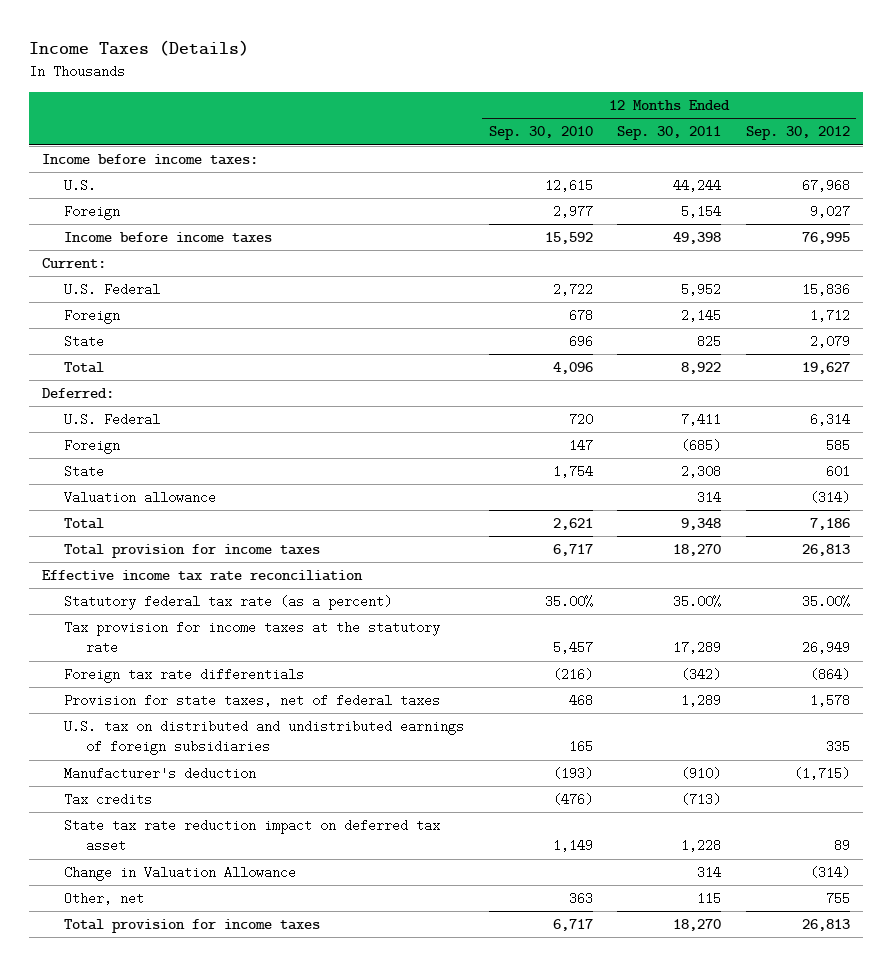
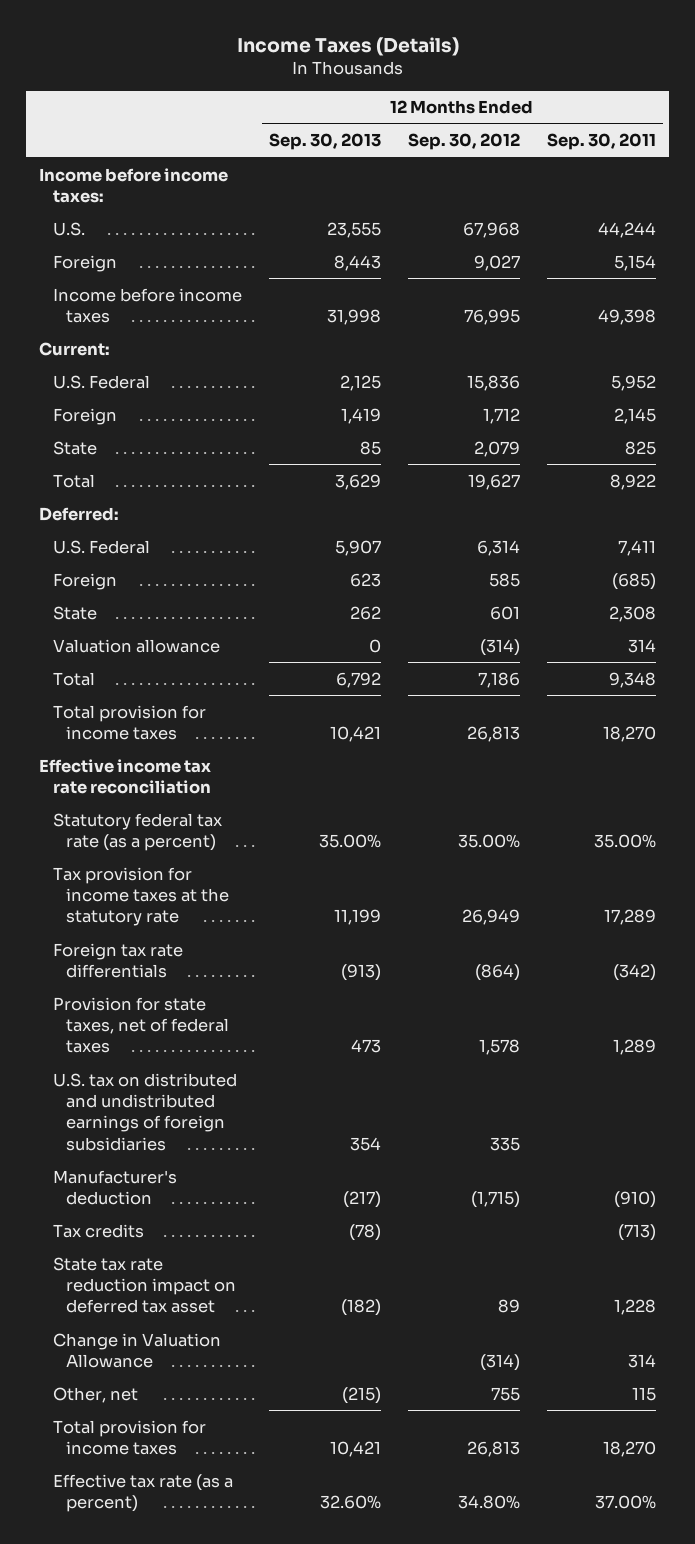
[488,126,593,141] Sep. 30, 2010 -> none
none -> [268,133,381,151] Sep. 30, 2013
none -> [52,1473,233,1512] Effective tax rate (as a percent)

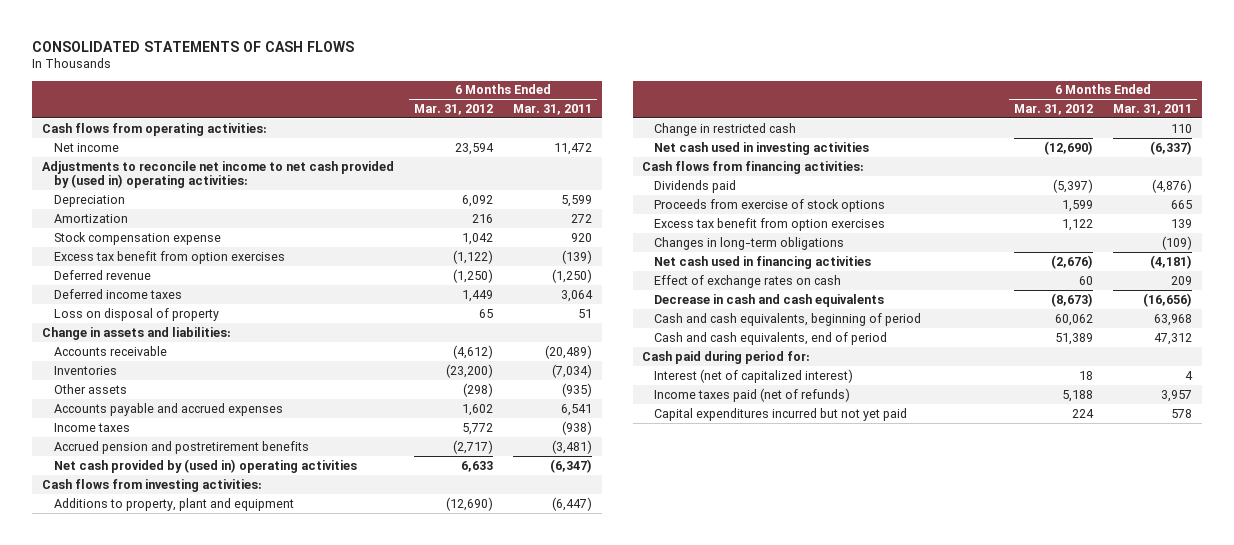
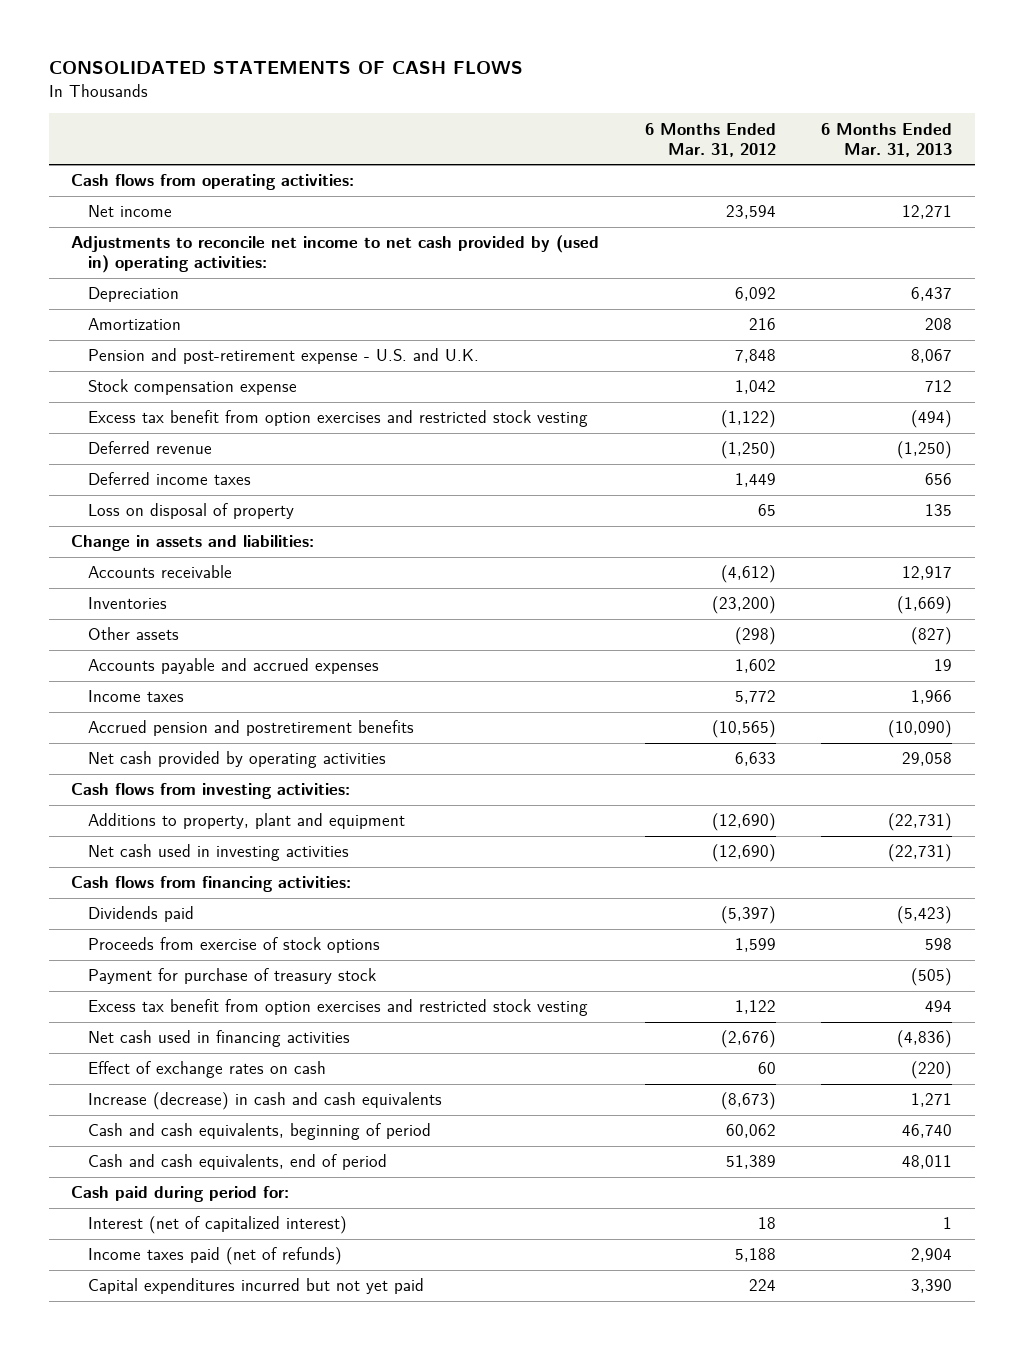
[512,103,592,115] Mar. 31, 2011 -> none
none -> [821,122,953,157] 6 Months Ended Mar. 31, 2013
none -> [88,348,480,365] Pension and post-retirement expense - U.S. and U.K.
[53,250,285,264] Excess tax benefit from option exercises -> [88,410,589,428] Excess tax benefit from option exercises and restricted stock vesting
[453,439,494,454] (2,717) -> [711,720,776,739] (10,565)
[53,458,357,473] Net cash provided by (used in) operating activities -> [88,751,387,769] Net cash provided by operating activities
[653,122,796,136] Change in restricted cash -> none
[653,236,844,250] Changes in long-term obligations -> none
none -> [88,968,377,985] Payment for purchase of treasury stock
[653,217,885,231] Excess tax benefit from option exercises -> [88,999,589,1017] Excess tax benefit from option exercises and restricted stock vesting
[653,293,884,307] Decrease in cash and cash equivalents -> [88,1092,443,1111] Increase (decrease) in cash and cash equivalents

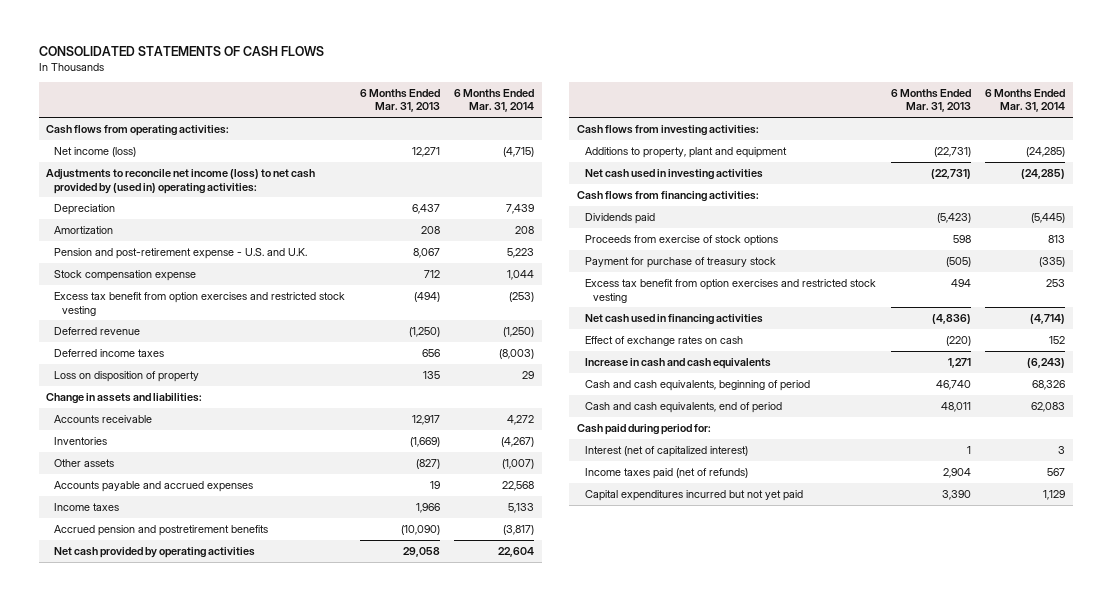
[644,122,776,157] 6 Months Ended Mar. 31, 2012 -> none
none -> [454,88,535,113] 6 Months Ended Mar. 31, 2014
[88,205,173,218] Net income -> [53,146,136,157] Net income (loss)
[71,235,600,274] Adjustments to reconcile net income to net cash provided by (used in) operating activities: -> [45,168,315,194] Adjustments to reconcile net income (loss) to net cash provided by (used in) operating activities:
[88,503,295,520] Loss on disposal of property -> [53,370,199,382] Loss on disposition of property
[88,1092,443,1111] Increase (decrease) in cash and cash equivalents -> [584,357,771,369] Increase in cash and cash equivalents

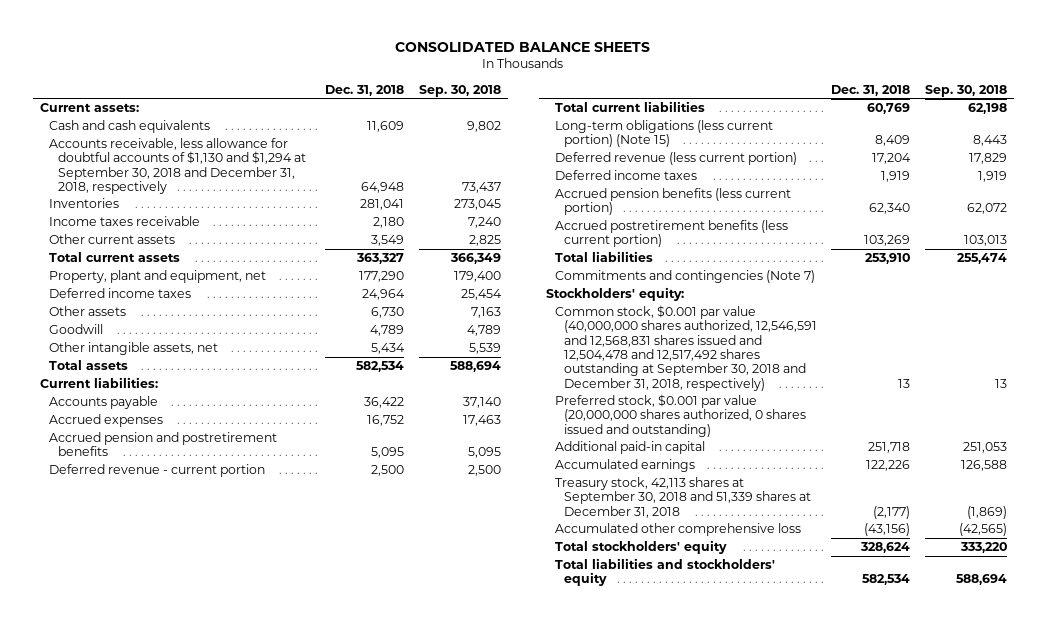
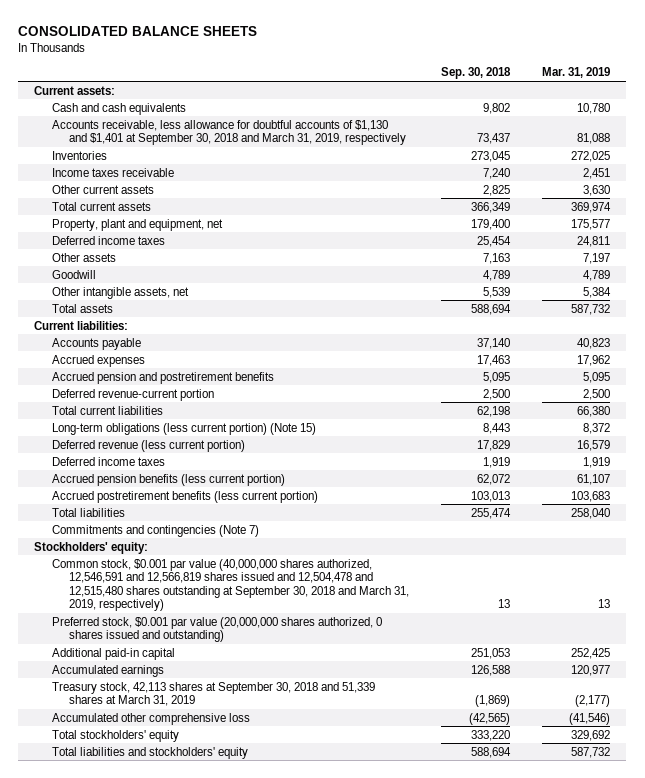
[325,84,405,96] Dec. 31, 2018 -> none
none -> [542,67,611,79] Mar. 31, 2019
[48,138,306,194] Accounts receivable, less allowance for doubtful accounts of $1,130 and $1,294 at September 30, 2018 and December 31, 2018, respectively -> [51,119,406,146] Accounts receivable, less allowance for doubtful accounts of $1,130 and $1,401 at September 30, 2018 and March 31, 2019, respectively
[48,464,265,478] Deferred revenue - current portion -> [51,388,214,401] Deferred revenue-current portion
[554,305,817,391] Common stock, $0.001 par value (40,000,000 shares authorized, 12,546,591 and 12,568,831 shares issued and 12,504,478 and 12,517,492 shares outstanding at September 30, 2018 and December 31, 2018, respectively) -> [51,558,409,612] Common stock, $0.001 par value (40,000,000 shares authorized, 12,546,591 and 12,566,819 shares issued and 12,504,478 and 12,515,480 shares outstanding at September 30, 2018 and March 31, 2019, respectively)
[554,477,811,518] Treasury stock, 42,113 shares at September 30, 2018 and 51,339 shares at December 31, 2018 -> [51,681,375,707] Treasury stock, 42,113 shares at September 30, 2018 and 51,339 shares at March 31, 2019

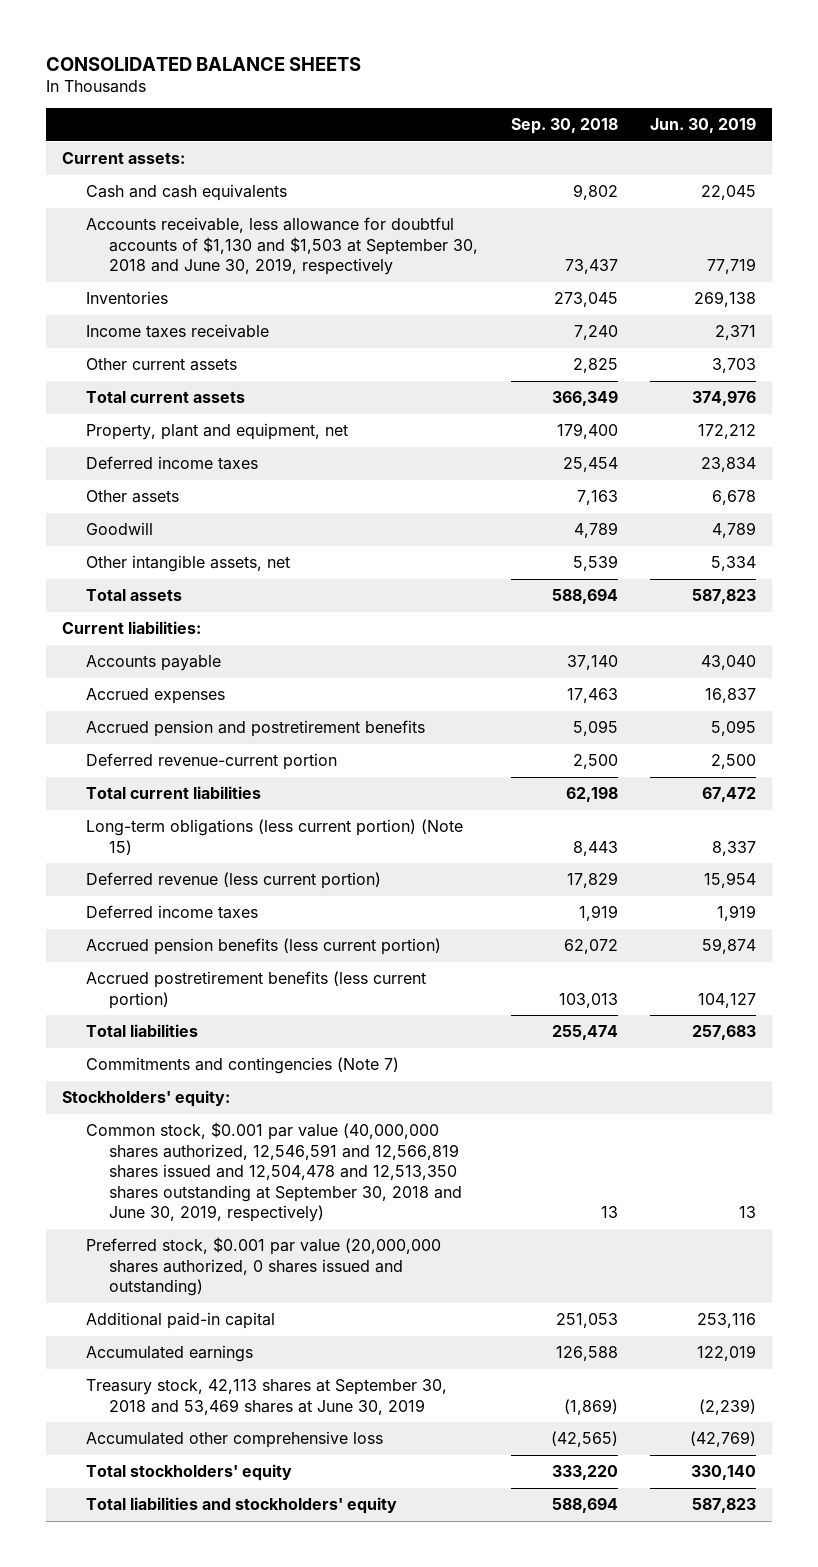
[542,67,611,79] Mar. 31, 2019 -> none
none -> [650,117,757,134] Jun. 30, 2019
[51,119,406,146] Accounts receivable, less allowance for doubtful accounts of $1,130 and $1,401 at September 30, 2018 and March 31, 2019, respectively -> [85,217,479,276] Accounts receivable, less allowance for doubtful accounts of $1,130 and $1,503 at September 30, 2018 and June 30, 2019, respectively
[51,558,409,612] Common stock, $0.001 par value (40,000,000 shares authorized, 12,546,591 and 12,566,819 shares issued and 12,504,478 and 12,515,480 shares outstanding at September 30, 2018 and March 31, 2019, respectively) -> [85,1122,463,1223] Common stock, $0.001 par value (40,000,000 shares authorized, 12,546,591 and 12,566,819 shares issued and 12,504,478 and 12,513,350 shares outstanding at September 30, 2018 and June 30, 2019, respectively)
[51,681,375,707] Treasury stock, 42,113 shares at September 30, 2018 and 51,339 shares at March 31, 2019 -> [85,1379,447,1415] Treasury stock, 42,113 shares at September 30, 2018 and 53,469 shares at June 30, 2019

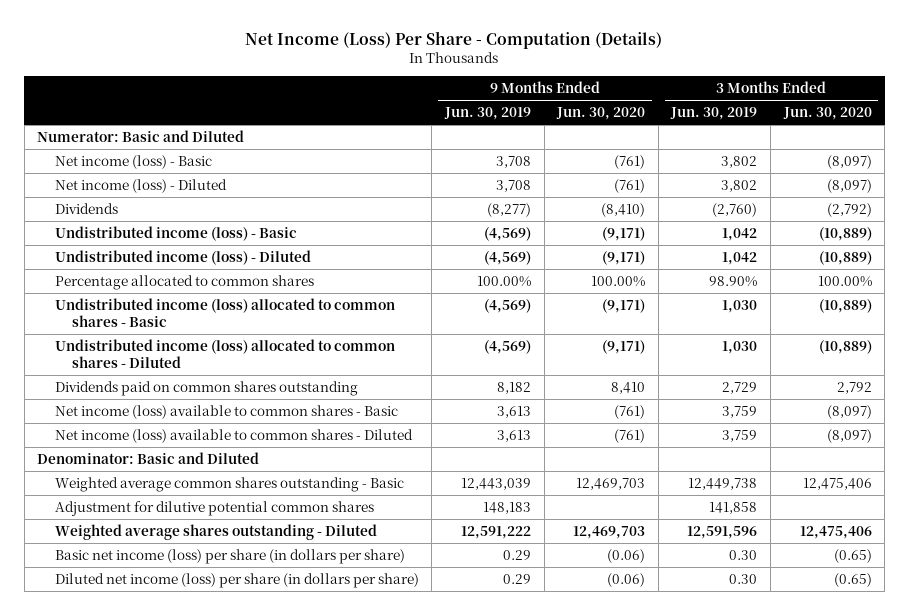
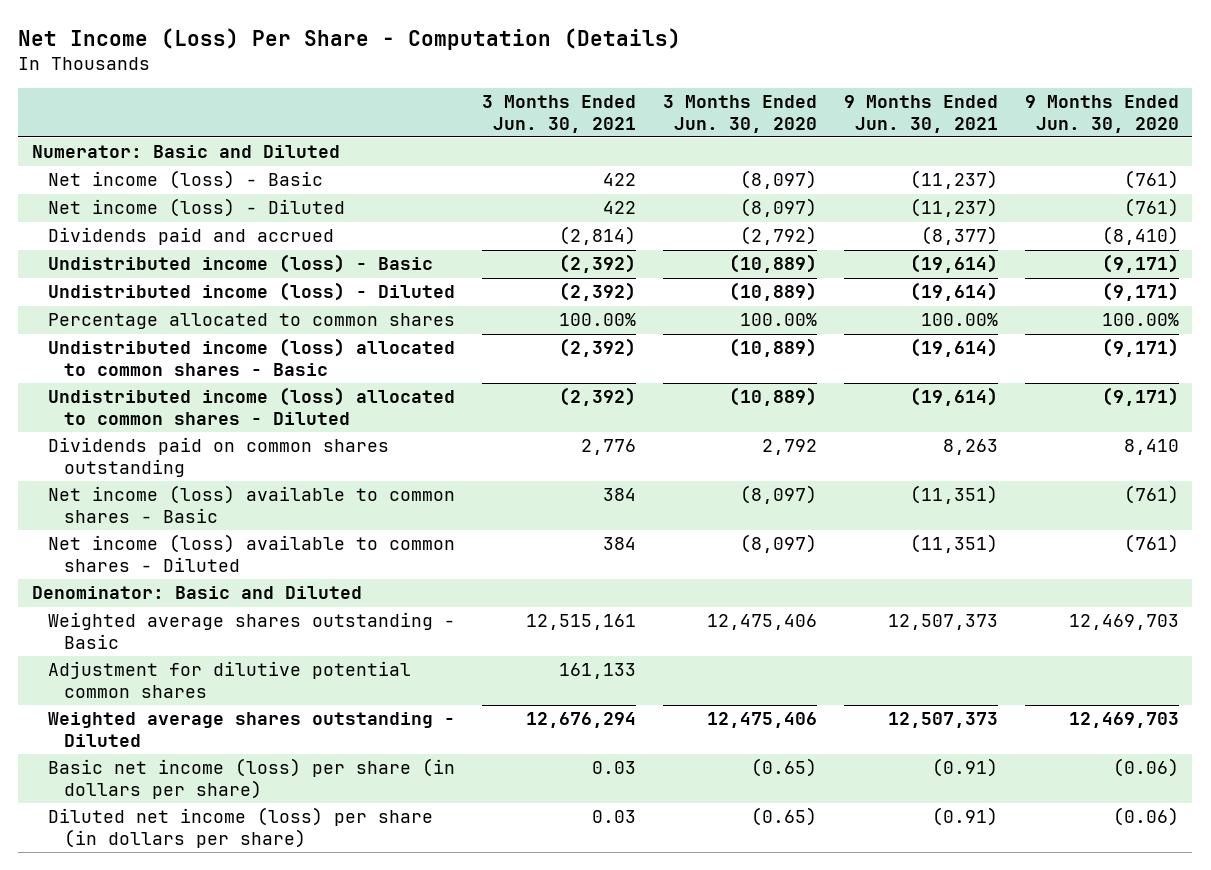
[444,107,532,121] Jun. 30, 2019 -> none
[670,107,758,121] Jun. 30, 2019 -> none
none -> [481,95,636,133] 3 Months Ended Jun. 30, 2021
none -> [843,95,998,133] 9 Months Ended Jun. 30, 2021
[54,202,118,214] Dividends -> [47,227,334,246] Dividends paid and accrued
[54,476,404,492] Weighted average common shares outstanding - Basic -> [47,612,455,649] Weighted average shares outstanding - Basic

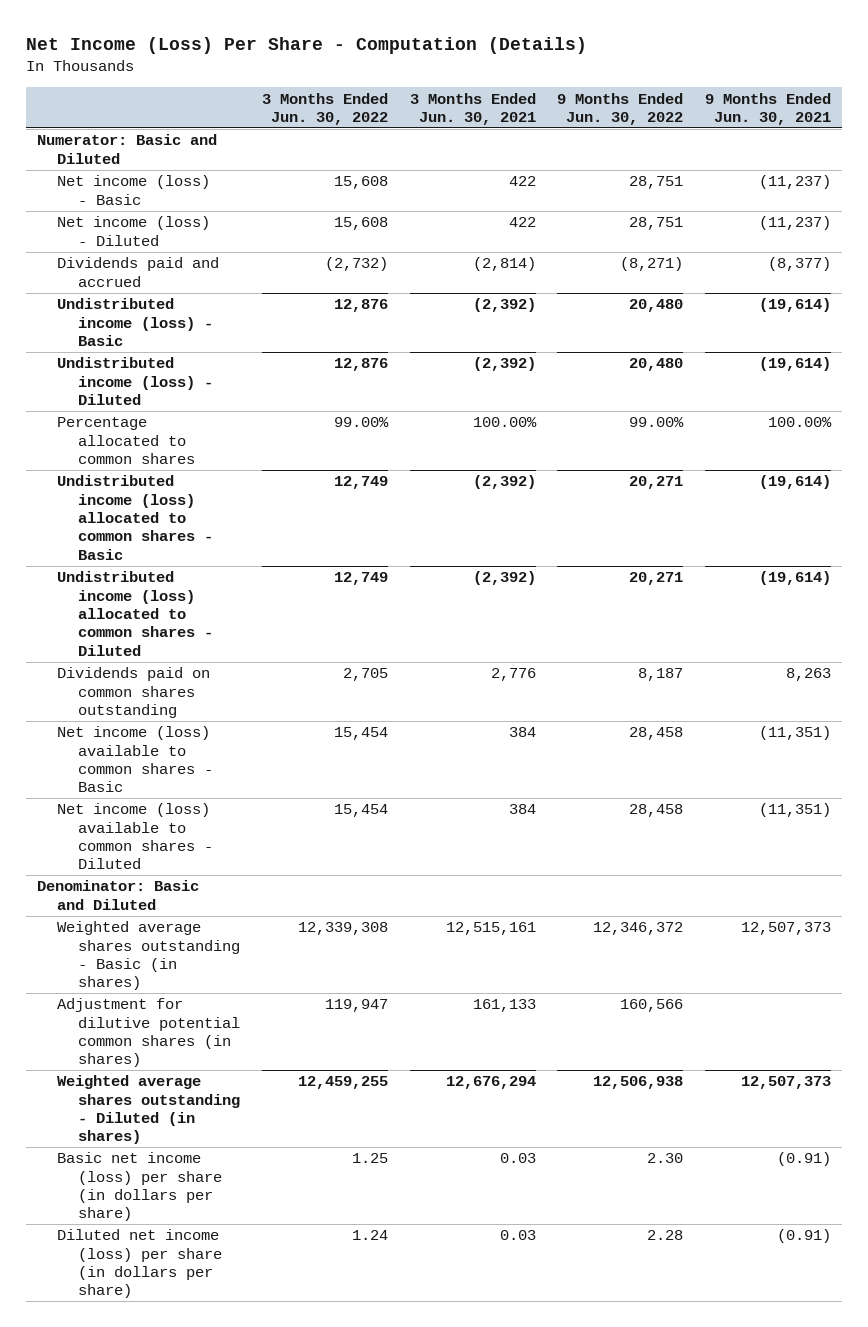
[662,95,817,133] 3 Months Ended Jun. 30, 2020 -> none
[1024,95,1179,133] 9 Months Ended Jun. 30, 2020 -> none
none -> [261,92,388,125] 3 Months Ended Jun. 30, 2022
none -> [557,92,684,125] 9 Months Ended Jun. 30, 2022
[47,612,455,649] Weighted average shares outstanding - Basic -> [57,921,240,991] Weighted average shares outstanding - Basic (in shares)
[47,661,411,698] Adjustment for dilutive potential common shares -> [57,998,240,1068] Adjustment for dilutive potential common shares (in shares)
[47,712,455,747] Weighted average shares outstanding - Diluted -> [57,1075,240,1145] Weighted average shares outstanding - Diluted (in shares)

